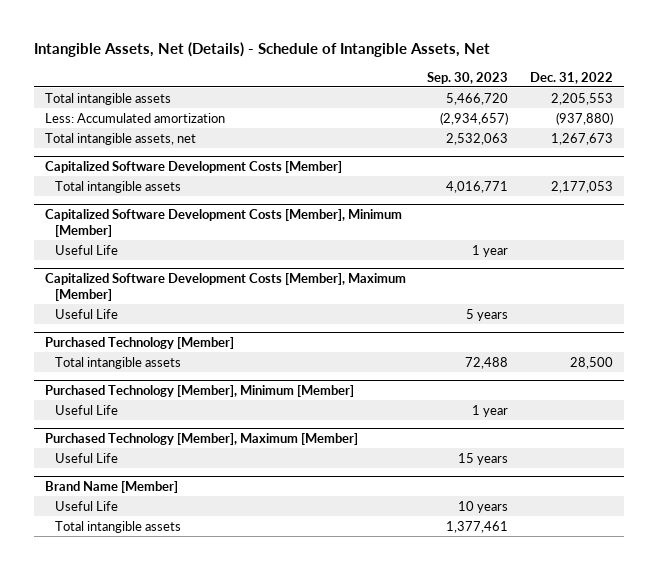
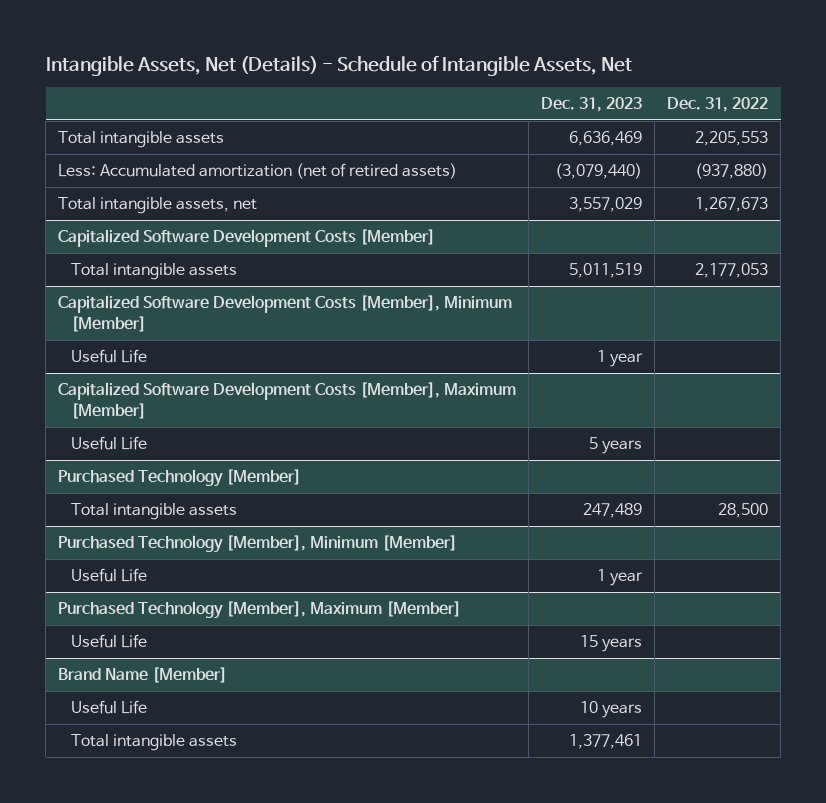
[427,71,509,84] Sep. 30, 2023 -> none
none -> [541,97,643,113] Dec. 31, 2023
[44,112,225,123] Less: Accumulated amortization -> [58,163,458,180] Less: Accumulated amortization (net of retired assets)

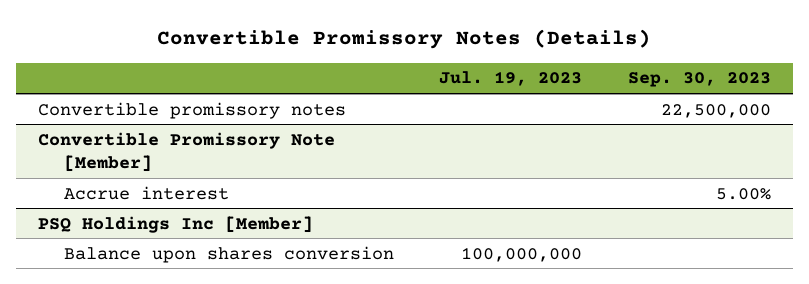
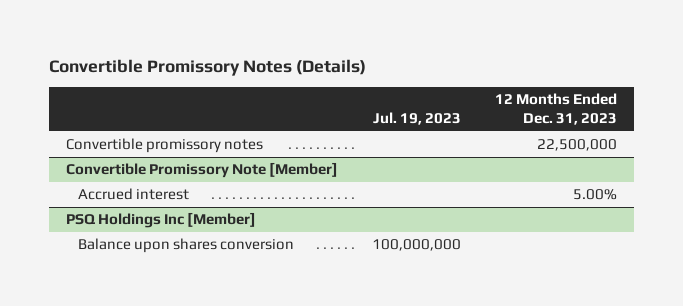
[627,72,771,88] Sep. 30, 2023 -> none
none -> [495,93,618,126] 12 Months Ended Dec. 31, 2023
[64,185,230,200] Accrue interest -> [77,188,189,201] Accrued interest

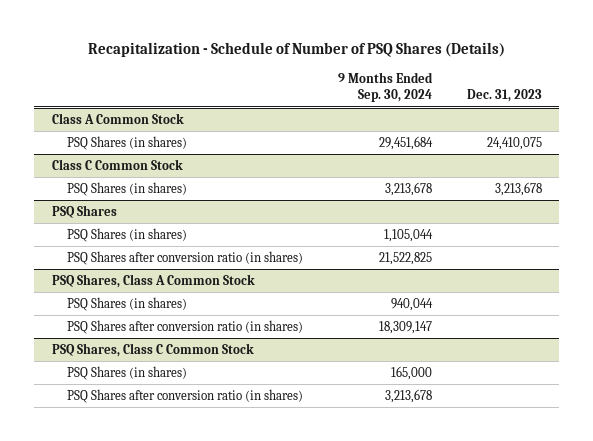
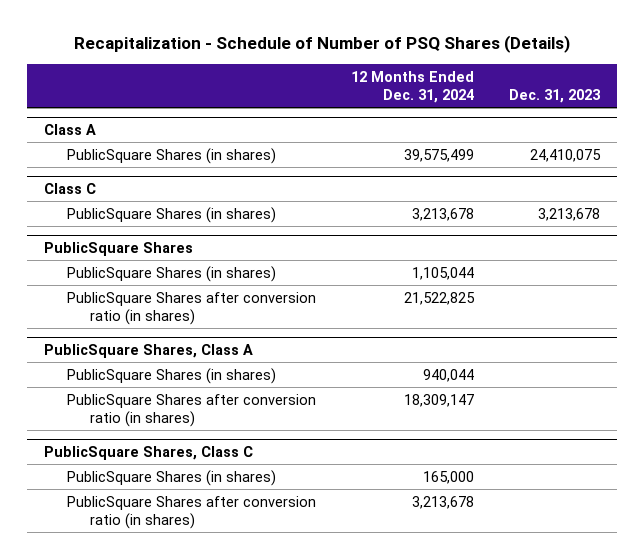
[337,72,433,103] 9 Months Ended Sep. 30, 2024 -> none
none -> [350,70,474,103] 12 Months Ended Dec. 31, 2024
[51,274,255,289] PSQ Shares, Class A Common Stock -> none
[66,297,187,312] PSQ Shares (in shares) -> none
[66,320,303,335] PSQ Shares after conversion ratio (in shares) -> none
[51,343,254,358] PSQ Shares, Class C Common Stock -> none
[66,366,187,381] PSQ Shares (in shares) -> none
[66,389,303,404] PSQ Shares after conversion ratio (in shares) -> none
[51,113,184,125] Class A Common Stock -> [43,123,96,135] Class A
[66,136,187,151] PSQ Shares (in shares) -> [67,147,277,164] PublicSquare Shares (in shares)
[51,159,183,171] Class C Common Stock -> [43,182,96,194] Class C
[66,182,187,197] PSQ Shares (in shares) -> [67,206,277,223] PublicSquare Shares (in shares)
[51,205,117,219] PSQ Shares -> [43,241,193,256] PublicSquare Shares
[66,228,187,243] PSQ Shares (in shares) -> [67,265,277,282] PublicSquare Shares (in shares)
[66,251,303,266] PSQ Shares after conversion ratio (in shares) -> [67,291,317,325] PublicSquare Shares after conversion ratio (in shares)
none -> [43,343,253,358] PublicSquare Shares, Class A
none -> [67,367,277,384] PublicSquare Shares (in shares)
none -> [67,393,317,427] PublicSquare Shares after conversion ratio (in shares)
none -> [43,445,253,460] PublicSquare Shares, Class C
none -> [67,469,277,486] PublicSquare Shares (in shares)
none -> [67,495,317,529] PublicSquare Shares after conversion ratio (in shares)

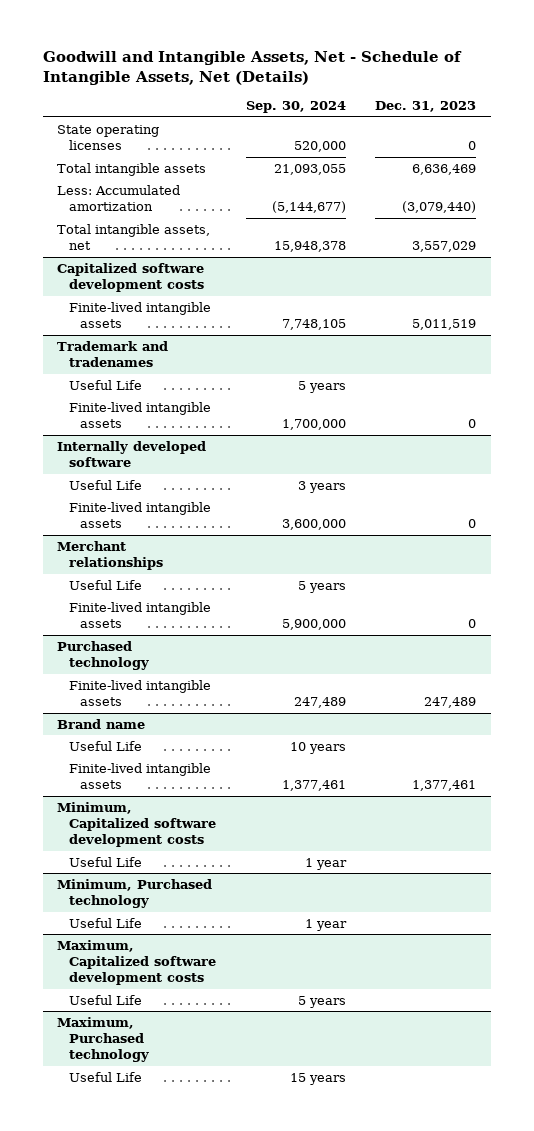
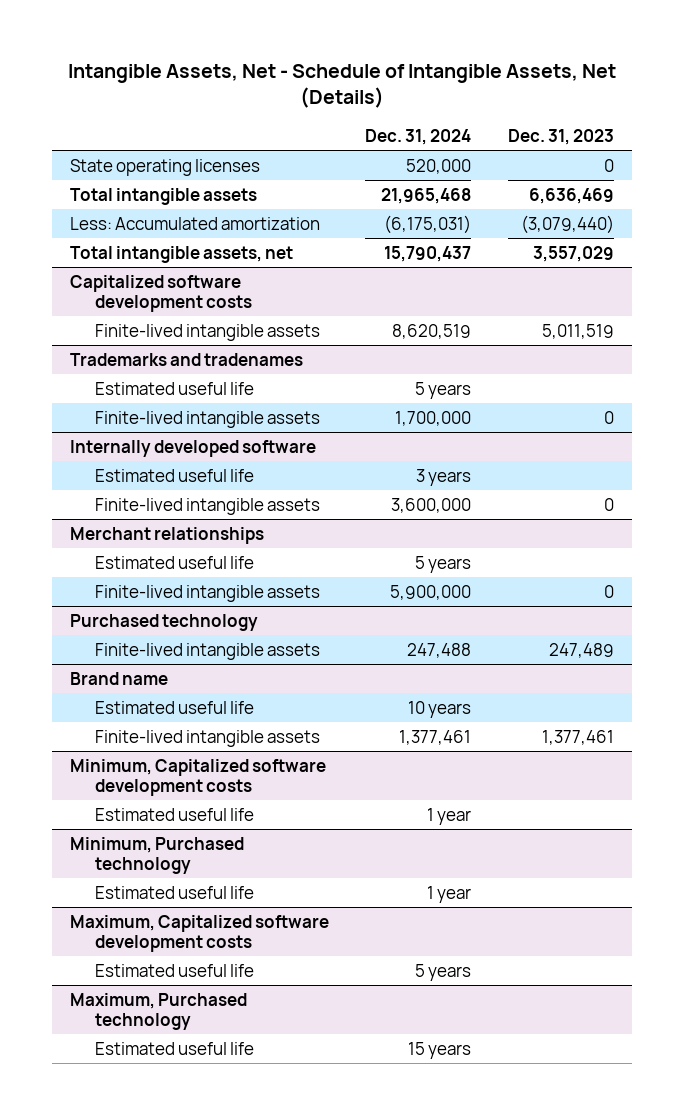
[42,51,462,85] Goodwill and Intangible Assets, Net - Schedule of Intangible Assets, Net (Details) -> [67,64,616,109] Intangible Assets, Net - Schedule of Intangible Assets, Net (Details)
[245,100,346,113] Sep. 30, 2024 -> none
none -> [365,129,472,146] Dec. 31, 2024
[57,340,169,368] Trademark and tradenames -> [69,352,303,366] Trademarks and tradenames
[68,379,142,390] Useful Life -> [94,381,254,395] Estimated useful life
[68,479,142,490] Useful Life -> [94,468,254,482] Estimated useful life
[68,579,142,590] Useful Life -> [94,555,254,569] Estimated useful life
[68,740,142,751] Useful Life -> [94,700,254,714] Estimated useful life
[68,856,142,867] Useful Life -> [94,807,254,821] Estimated useful life
[68,917,142,928] Useful Life -> [94,885,254,899] Estimated useful life
[68,994,142,1005] Useful Life -> [94,963,254,977] Estimated useful life
[68,1071,142,1082] Useful Life -> [94,1041,254,1055] Estimated useful life

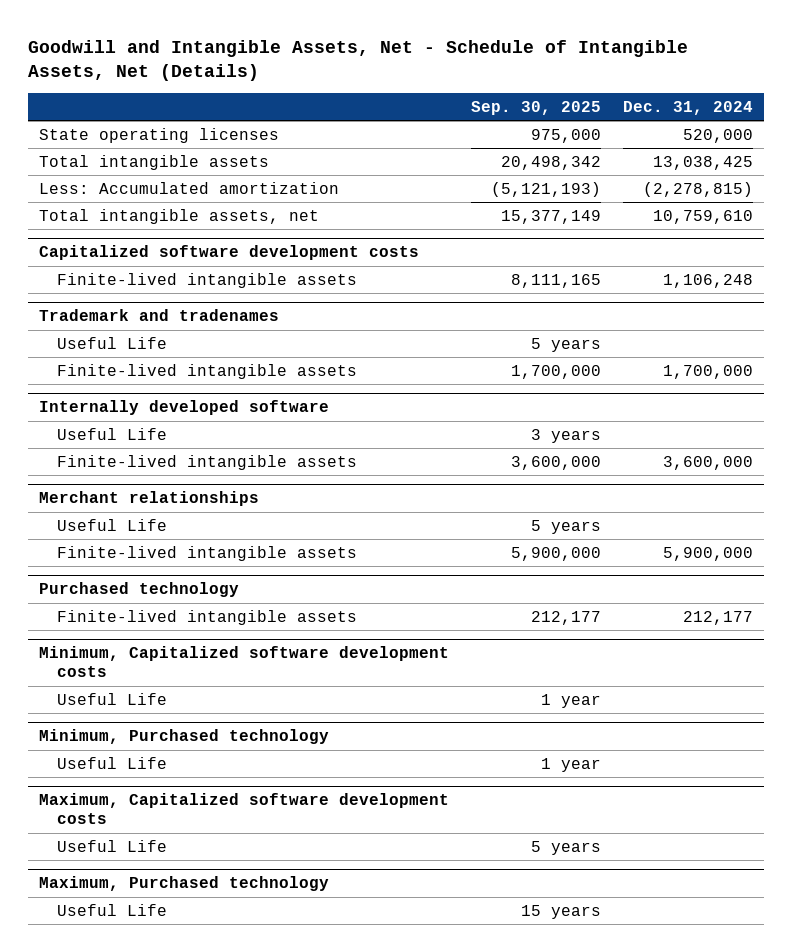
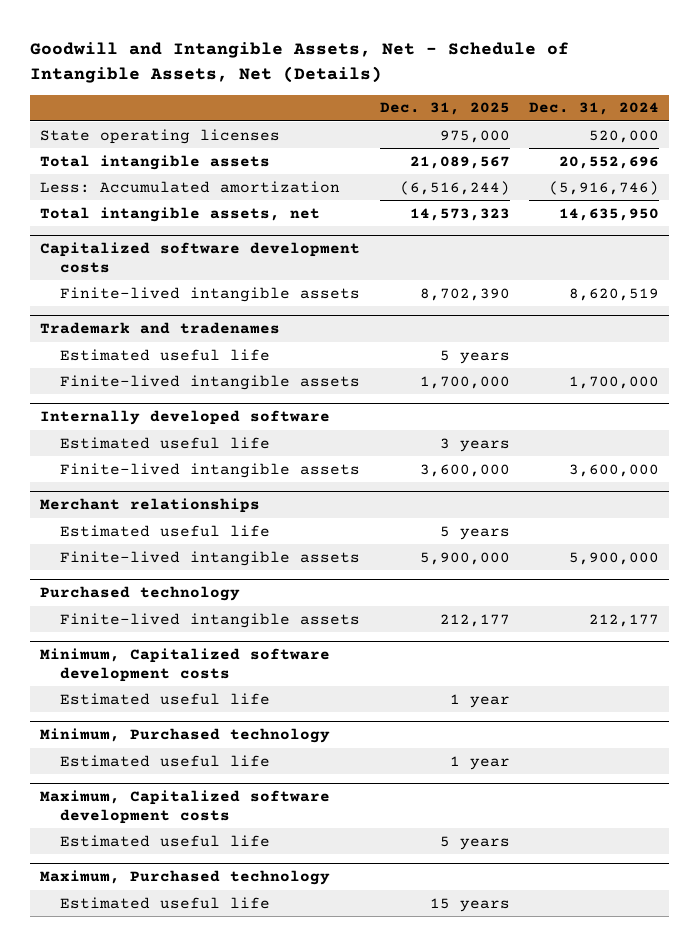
[470,100,601,115] Sep. 30, 2025 -> none
none -> [379,102,510,116] Dec. 31, 2025
[652,155,753,170] 13,038,425 -> [559,155,660,169] 20,552,696
[642,181,753,197] (2,278,815) -> [549,180,660,195] (5,916,746)
[652,209,753,224] 10,759,610 -> [559,207,660,221] 14,635,950
[662,273,753,288] 1,106,248 -> [569,287,660,301] 8,620,519
[57,336,168,349] Useful Life -> [60,348,271,361] Estimated useful life
[57,427,168,440] Useful Life -> [60,436,271,449] Estimated useful life
[57,518,168,531] Useful Life -> [60,524,271,537] Estimated useful life
[57,692,168,705] Useful Life -> [60,692,271,705] Estimated useful life
[57,756,168,769] Useful Life -> [60,754,271,767] Estimated useful life
[57,839,168,852] Useful Life -> [60,834,271,847] Estimated useful life
[57,903,168,916] Useful Life -> [60,896,271,909] Estimated useful life

